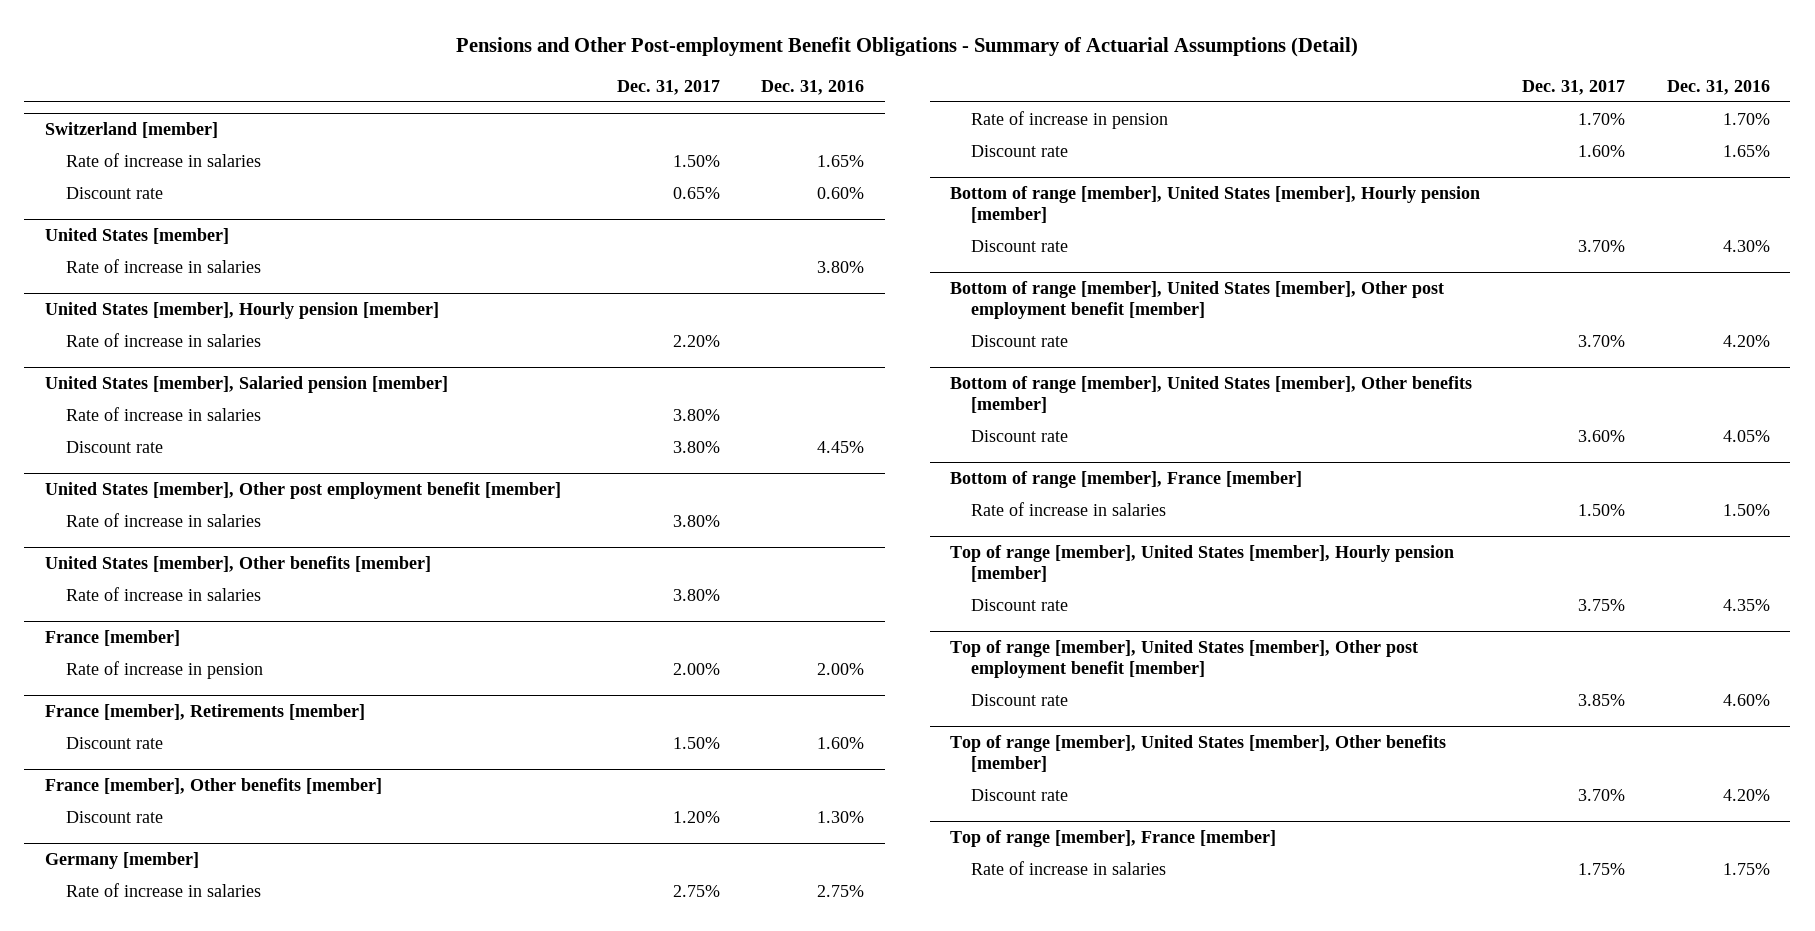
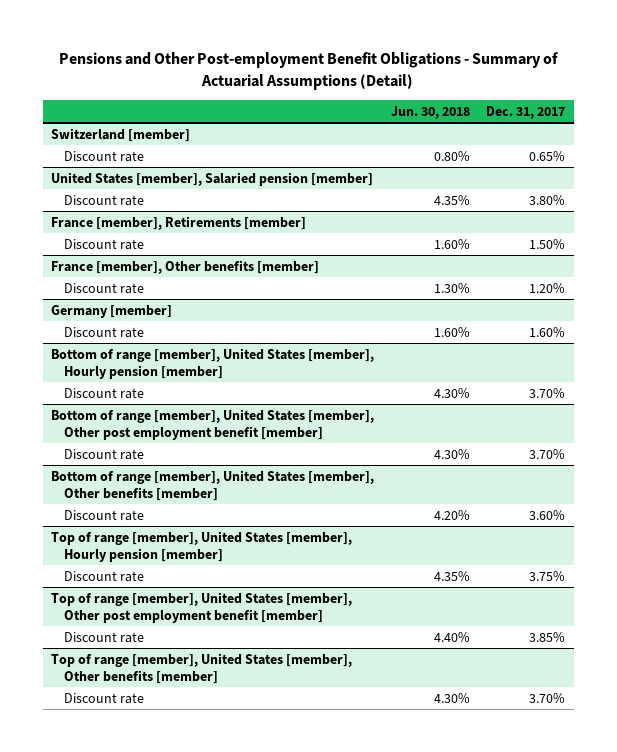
[761,79,865,95] Dec. 31, 2016 -> none
none -> [390,105,470,119] Jun. 30, 2018
[65,152,261,167] Rate of increase in salaries -> none
[45,228,230,245] United States [member] -> none
[65,258,261,273] Rate of increase in salaries -> none
[45,302,440,320] United States [member], Hourly pension [member] -> none
[65,332,261,347] Rate of increase in salaries -> none
[65,406,261,421] Rate of increase in salaries -> none
[45,482,562,500] United States [member], Other post employment benefit [member] -> none
[65,512,261,527] Rate of increase in salaries -> none
[45,556,432,573] United States [member], Other benefits [member] -> none
[65,586,261,601] Rate of increase in salaries -> none
[45,630,181,647] France [member] -> none
[65,660,263,679] Rate of increase in pension -> none
[65,882,261,897] Rate of increase in salaries -> none
[971,110,1169,129] Rate of increase in pension -> none
[950,471,1303,489] Bottom of range [member], France [member] -> none
[971,501,1167,516] Rate of increase in salaries -> none
[950,830,1277,848] Top of range [member], France [member] -> none
[971,860,1167,875] Rate of increase in salaries -> none

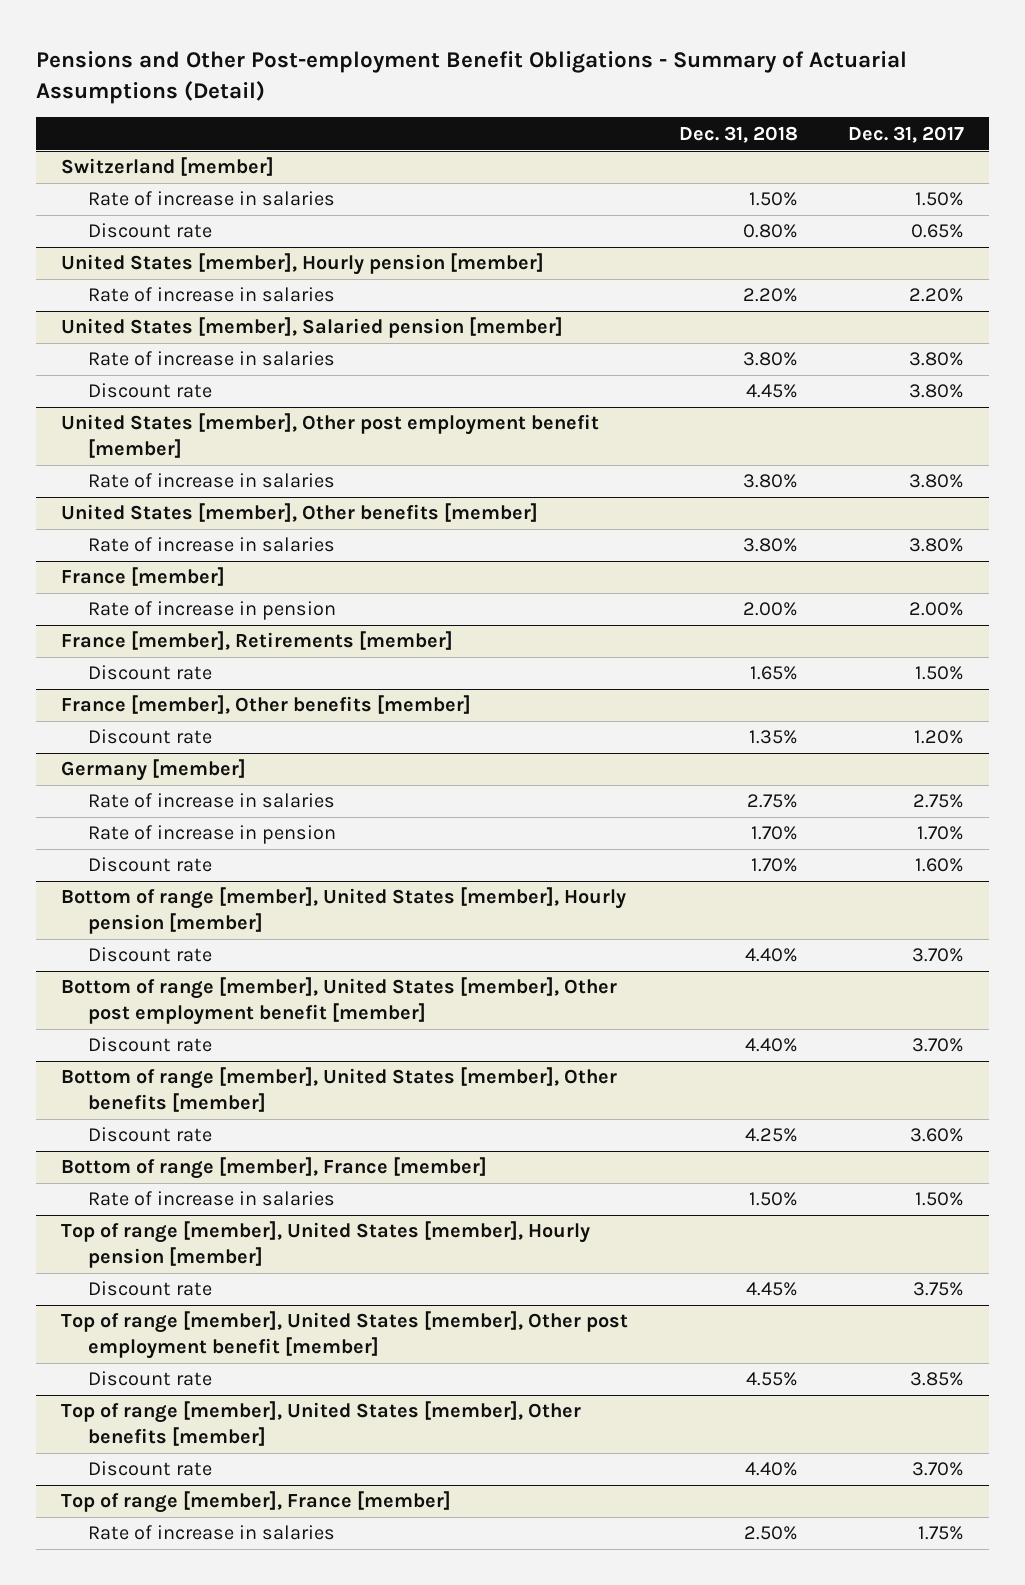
[390,105,470,119] Jun. 30, 2018 -> none
none -> [678,125,798,143] Dec. 31, 2018
none -> [87,191,335,207] Rate of increase in salaries
none -> [61,253,545,276] United States [member], Hourly pension [member]
none -> [87,287,335,303] Rate of increase in salaries
none -> [87,351,335,367] Rate of increase in salaries
none -> [61,413,600,458] United States [member], Other post employment benefit [member]
none -> [87,473,335,489] Rate of increase in salaries
none -> [61,503,539,523] United States [member], Other benefits [member]
none -> [87,537,335,553] Rate of increase in salaries
none -> [61,567,226,587] France [member]
none -> [87,601,336,621] Rate of increase in pension
none -> [87,793,335,809] Rate of increase in salaries
none -> [87,825,336,845] Rate of increase in pension
none -> [61,1157,488,1180] Bottom of range [member], France [member]
none -> [87,1191,335,1207] Rate of increase in salaries
none -> [61,1491,452,1514] Top of range [member], France [member]
none -> [87,1525,335,1541] Rate of increase in salaries

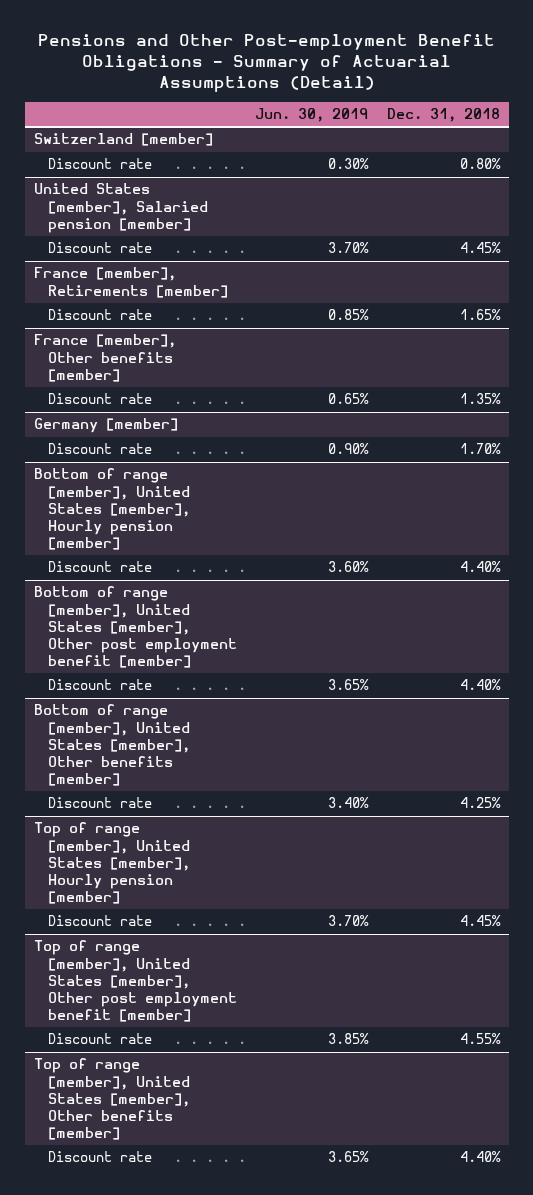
[848,125,965,143] Dec. 31, 2017 -> none
none -> [255,108,369,123] Jun. 30, 2019
[87,191,335,207] Rate of increase in salaries -> none
[61,253,545,276] United States [member], Hourly pension [member] -> none
[87,287,335,303] Rate of increase in salaries -> none
[87,351,335,367] Rate of increase in salaries -> none
[61,413,600,458] United States [member], Other post employment benefit [member] -> none
[87,473,335,489] Rate of increase in salaries -> none
[61,503,539,523] United States [member], Other benefits [member] -> none
[87,537,335,553] Rate of increase in salaries -> none
[61,567,226,587] France [member] -> none
[87,601,336,621] Rate of increase in pension -> none
[87,793,335,809] Rate of increase in salaries -> none
[87,825,336,845] Rate of increase in pension -> none
[61,1157,488,1180] Bottom of range [member], France [member] -> none
[87,1191,335,1207] Rate of increase in salaries -> none
[61,1491,452,1514] Top of range [member], France [member] -> none
[87,1525,335,1541] Rate of increase in salaries -> none

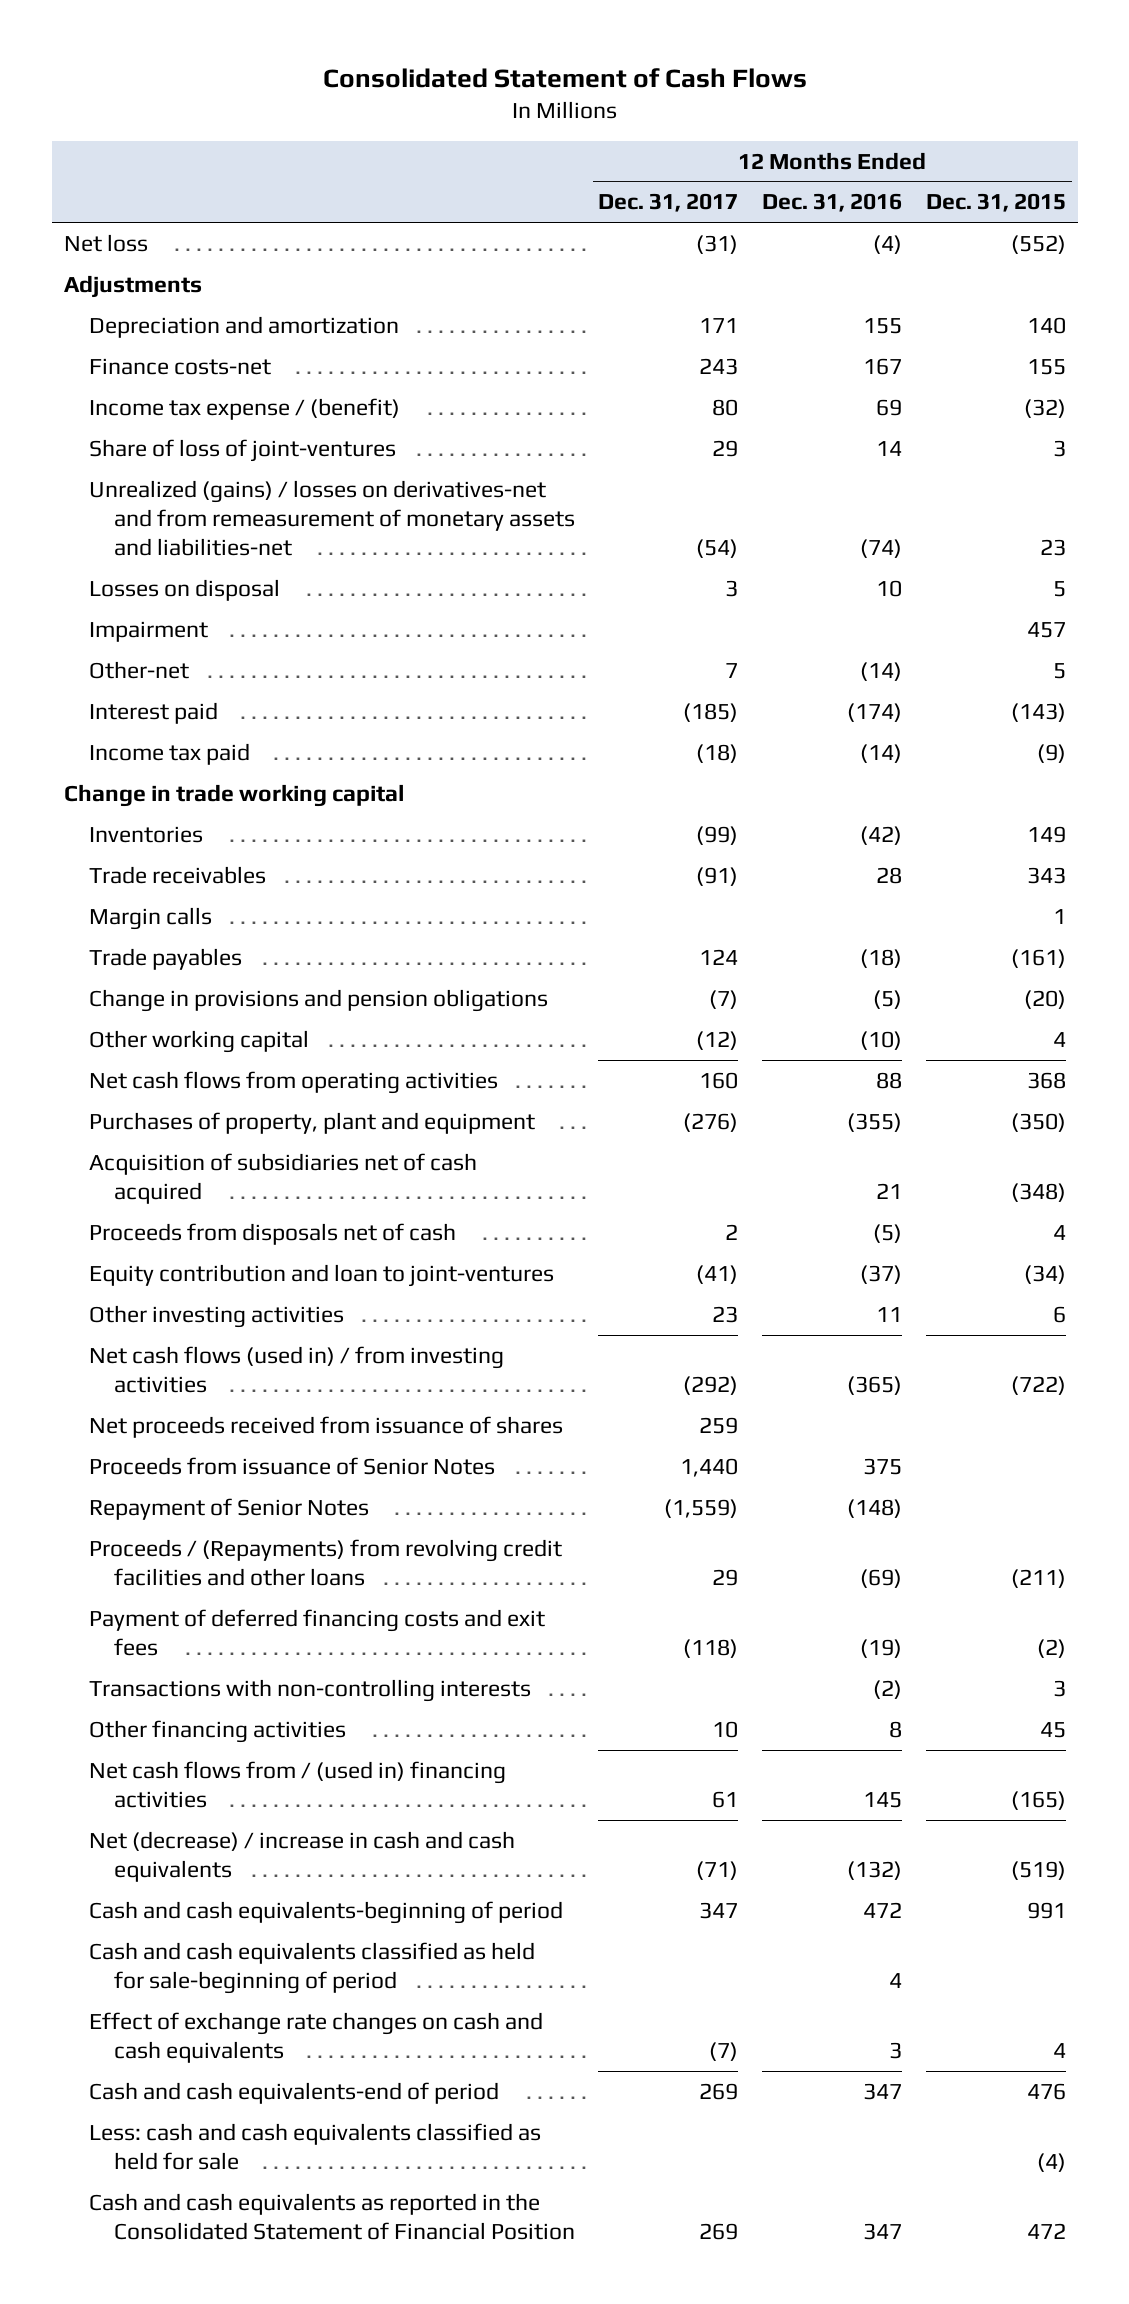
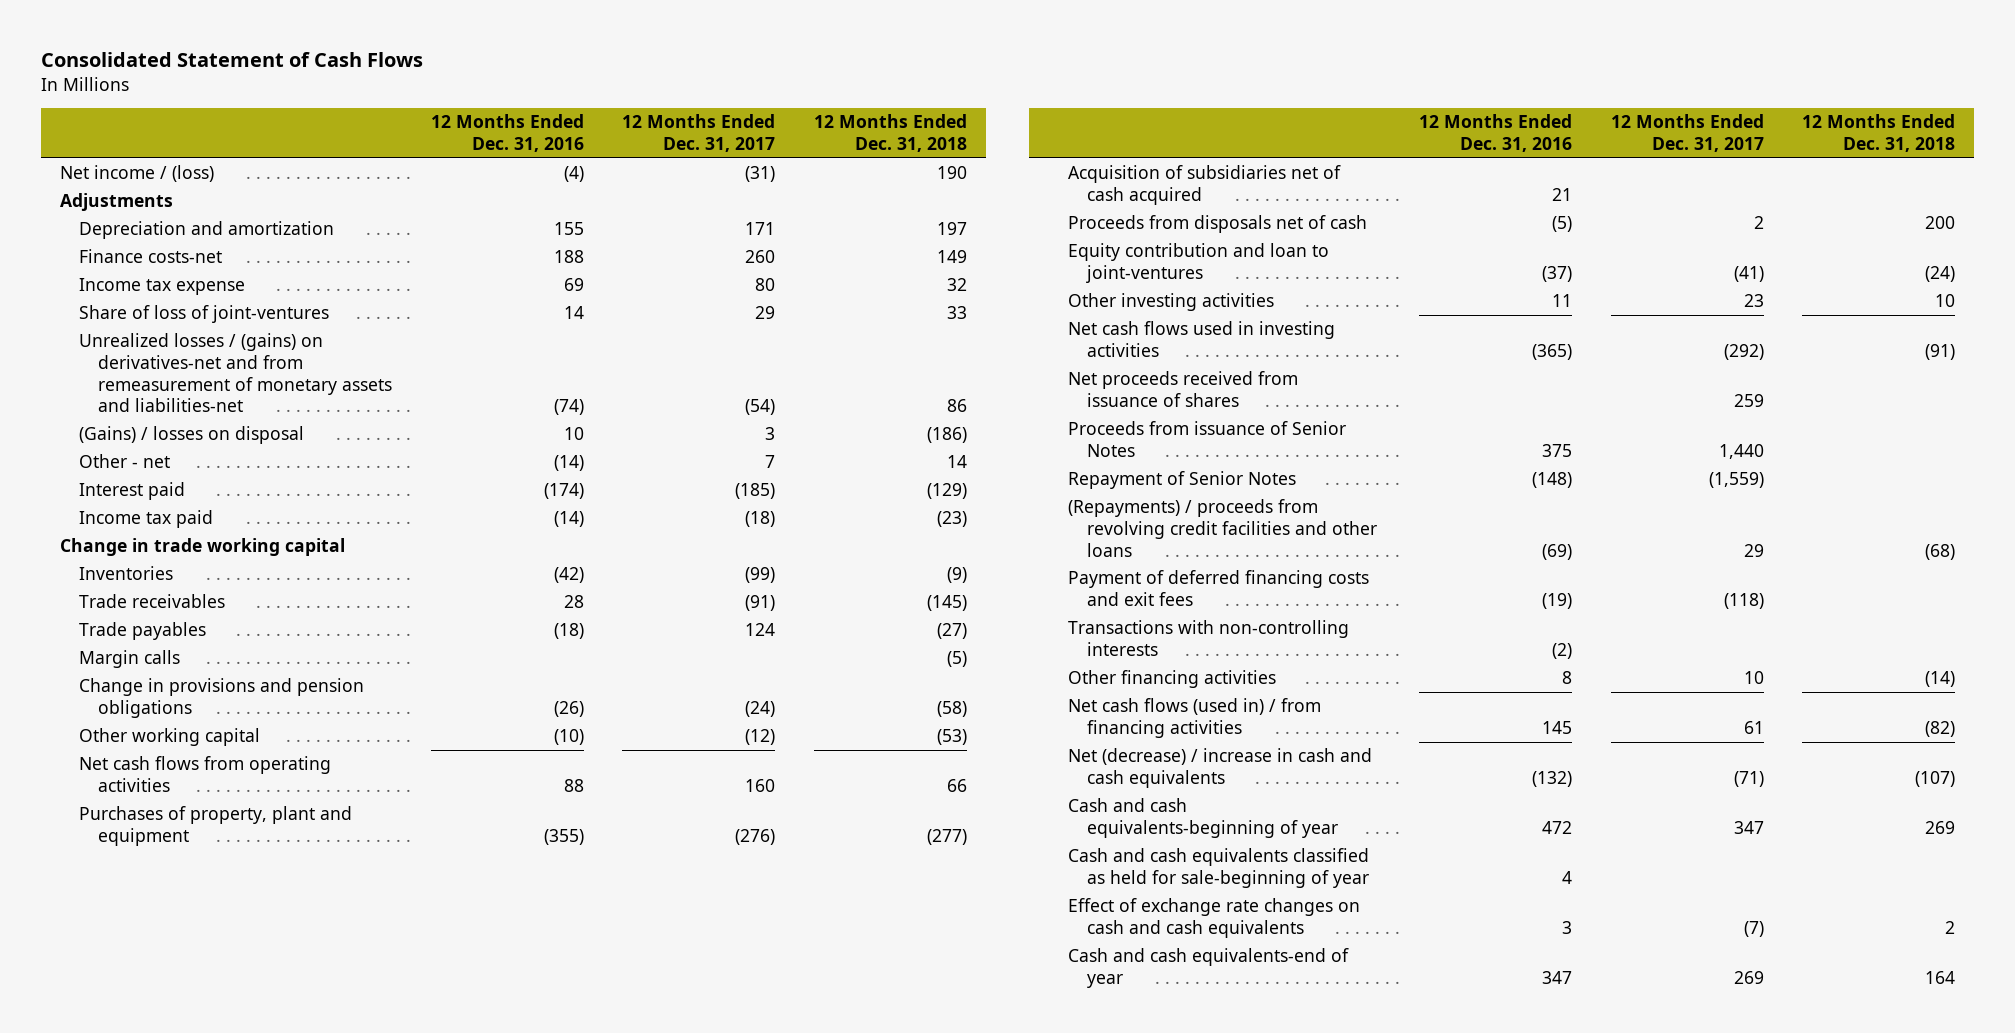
[925,193,1066,213] Dec. 31, 2015 -> none
none -> [813,114,967,153] 12 Months Ended Dec. 31, 2018
[63,233,148,252] Net loss -> [59,165,214,183] Net income / (loss)
[699,357,739,375] 243 -> [745,250,776,264] 260
[863,357,903,375] 167 -> [553,250,584,264] 188
[88,397,400,420] Income tax expense / (benefit) -> [79,278,246,296] Income tax expense
[88,620,208,642] Impairment -> none
[88,479,575,556] Unrealized (gains) / losses on derivatives-net and from remeasurement of monetary assets and liabilities-net -> [79,333,393,413] Unrealized losses / (gains) on derivatives-net and from remeasurement of monetary assets and liabilities-net
[88,578,280,601] Losses on disposal -> [79,426,305,445] (Gains) / losses on disposal
[88,660,189,679] Other-net -> [79,454,171,469] Other - net
[88,906,212,930] Margin calls -> [79,650,181,669] Margin calls
[709,989,739,1009] (7) -> [745,700,776,717] (24)
[873,989,903,1009] (5) -> [553,700,584,717] (26)
[88,1345,504,1393] Net cash flows (used in) / from investing activities -> [1067,321,1335,357] Net cash flows used in investing activities
[88,1538,562,1586] Proceeds / (Repayments) from revolving credit facilities and other loans -> [1067,499,1377,557] (Repayments) / proceeds from revolving credit facilities and other loans
[88,1760,506,1808] Net cash flows from / (used in) financing activities -> [1067,698,1321,738] Net cash flows (used in) / from financing activities
[88,1900,563,1924] Cash and cash equivalents-beginning of period -> [1067,798,1338,838] Cash and cash equivalents-beginning of year
[88,1941,535,1994] Cash and cash equivalents classified as held for sale-beginning of period -> [1067,848,1369,888] Cash and cash equivalents classified as held for sale-beginning of year
[88,2122,541,2170] Less: cash and cash equivalents classified as held for sale -> none
[88,2192,575,2240] Cash and cash equivalents as reported in the Consolidated Statement of Financial Position -> none
[88,2081,499,2104] Cash and cash equivalents-end of period -> [1067,948,1349,988] Cash and cash equivalents-end of year

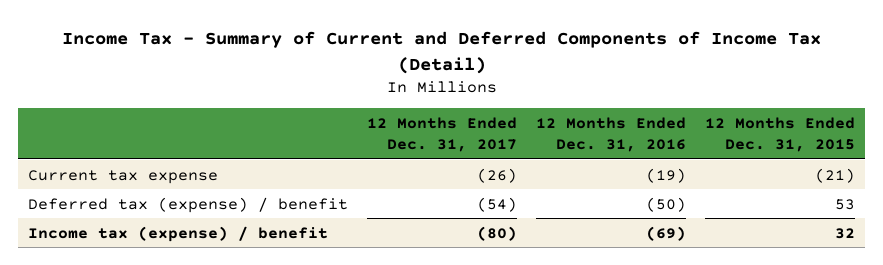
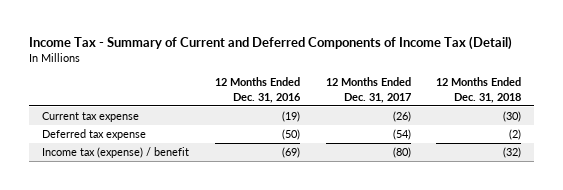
[705,116,856,152] 12 Months Ended Dec. 31, 2015 -> none
none -> [436,77,522,103] 12 Months Ended Dec. 31, 2018
[27,196,348,213] Deferred tax (expense) / benefit -> [42,129,147,141] Deferred tax expense

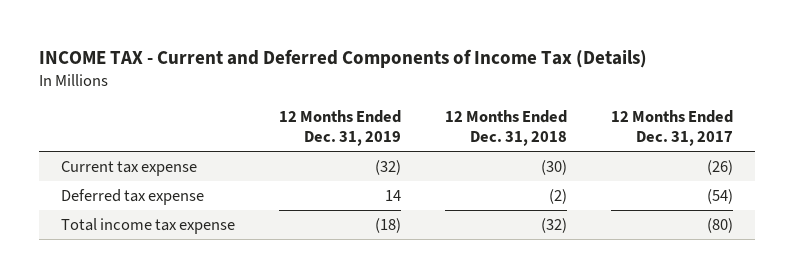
[29,35,513,50] Income Tax - Summary of Current and Deferred Components of Income Tax (Detail) -> [38,48,647,68] INCOME TAX - Current and Deferred Components of Income Tax (Details)
[214,77,301,103] 12 Months Ended Dec. 31, 2016 -> none
none -> [278,110,401,147] 12 Months Ended Dec. 31, 2019
[42,147,190,159] Income tax (expense) / benefit -> [60,217,235,234] Total income tax expense

